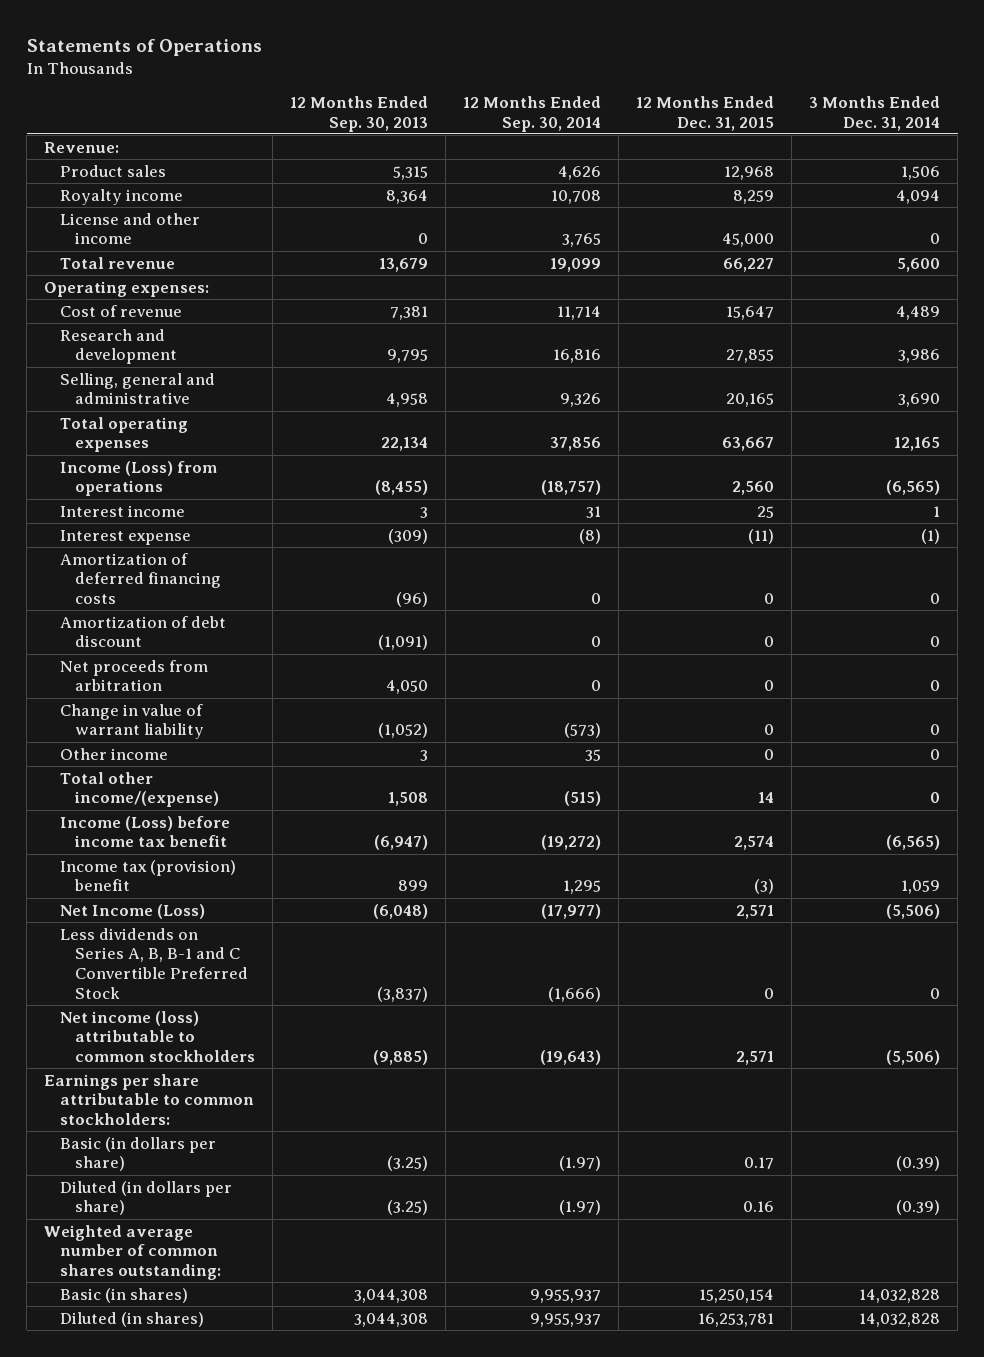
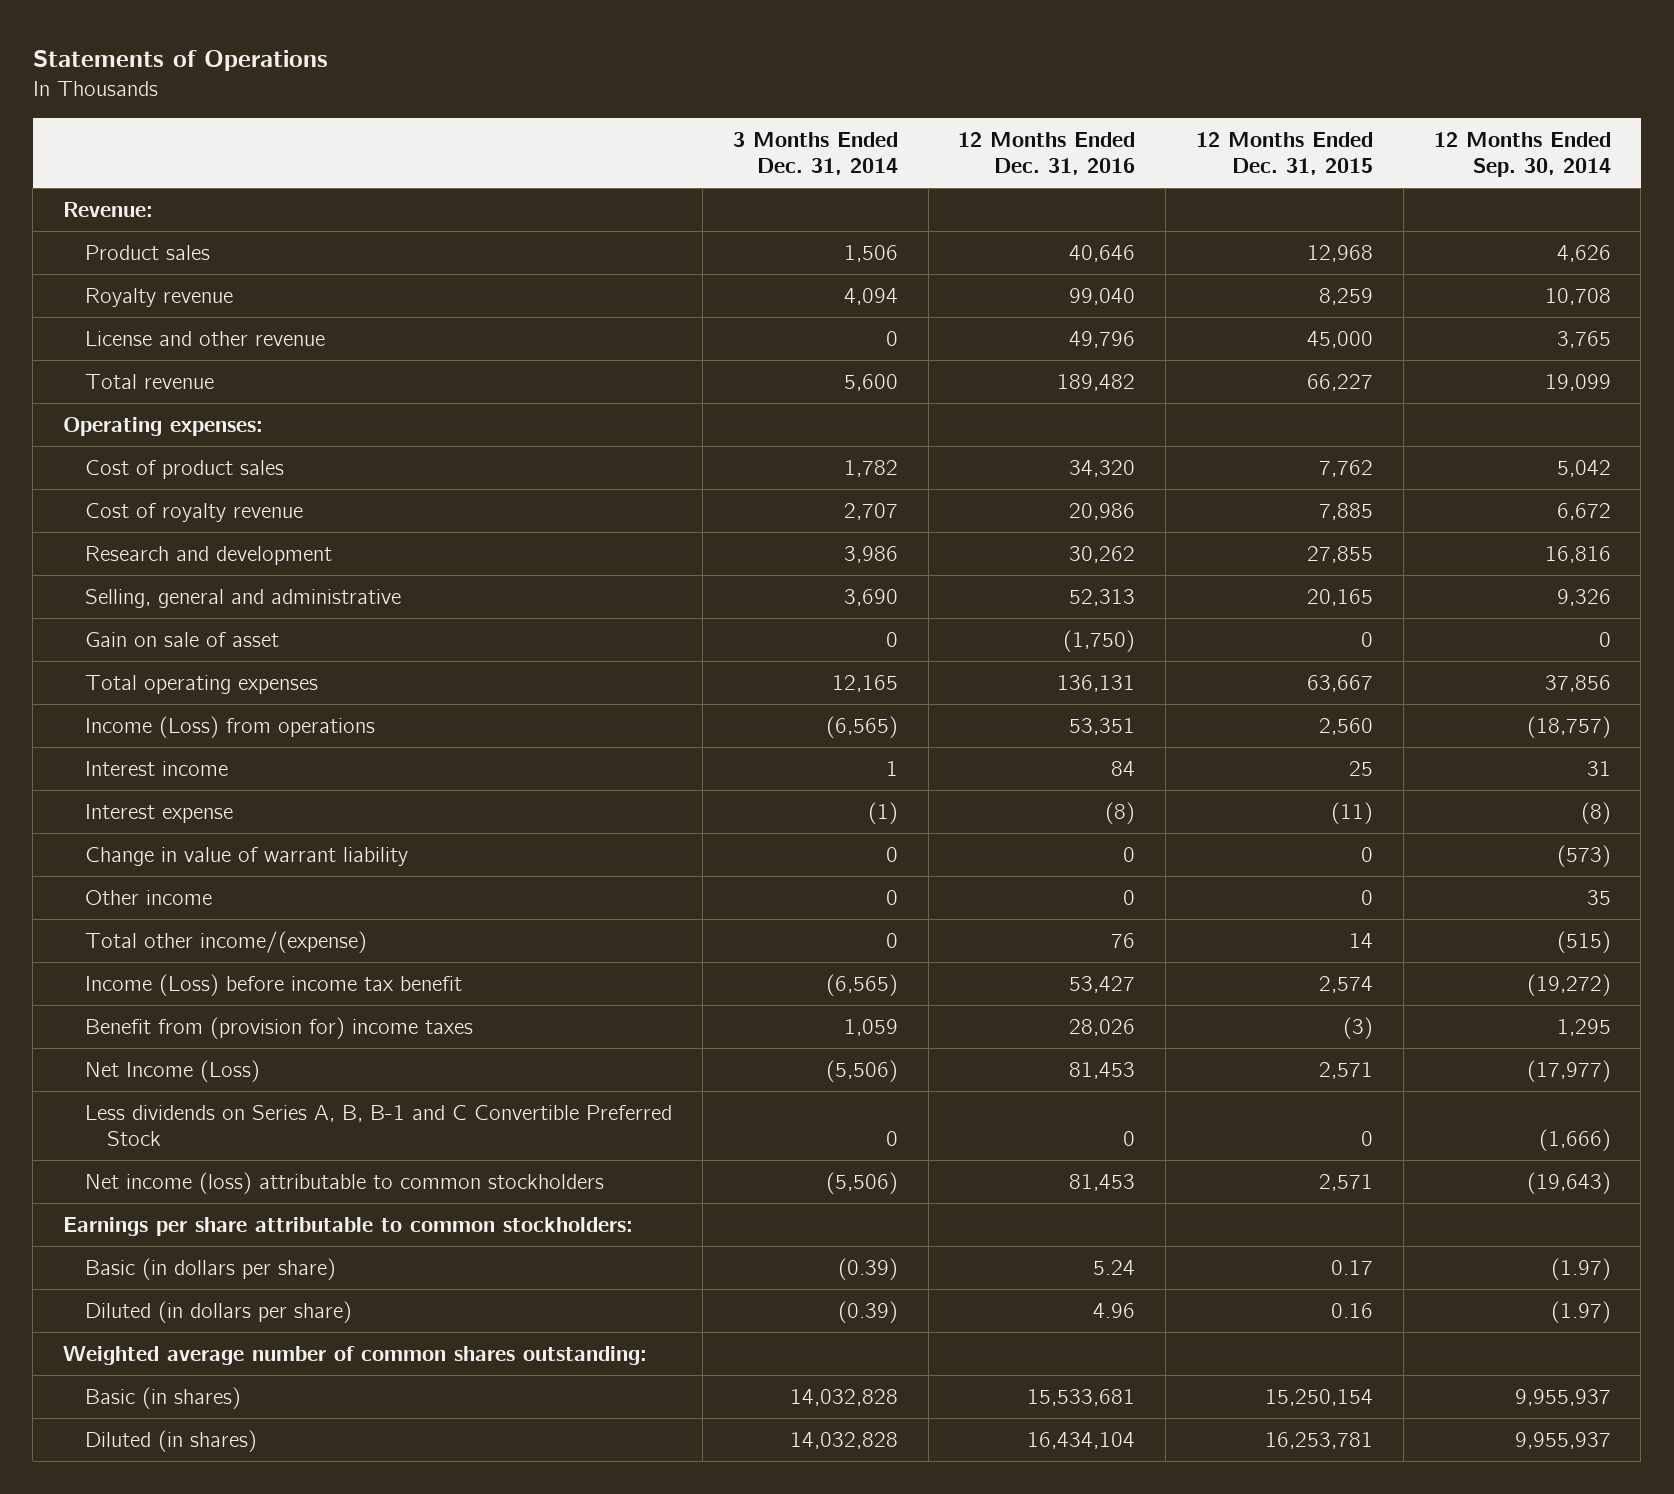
[290,95,429,132] 12 Months Ended Sep. 30, 2013 -> none
none -> [958,131,1136,175] 12 Months Ended Dec. 31, 2016
[59,188,183,205] Royalty income -> [85,288,234,308] Royalty revenue
[59,212,200,245] License and other income -> [85,331,326,347] License and other revenue
none -> [85,460,285,480] Cost of product sales
[59,304,182,317] Cost of revenue -> [85,503,304,523] Cost of royalty revenue
[557,305,602,320] 11,714 -> [1556,503,1611,521] 6,672
[726,305,775,320] 15,647 -> [1319,503,1374,521] 7,885
[896,305,941,320] 4,489 -> [843,503,898,521] 2,707
none -> [85,632,280,648] Gain on sale of asset
[59,552,222,605] Amortization of deferred financing costs -> none
[59,615,226,648] Amortization of debt discount -> none
[59,659,208,692] Net proceeds from arbitration -> none
[59,859,236,892] Income tax (provision) benefit -> [85,1017,474,1040] Benefit from (provision for) income taxes

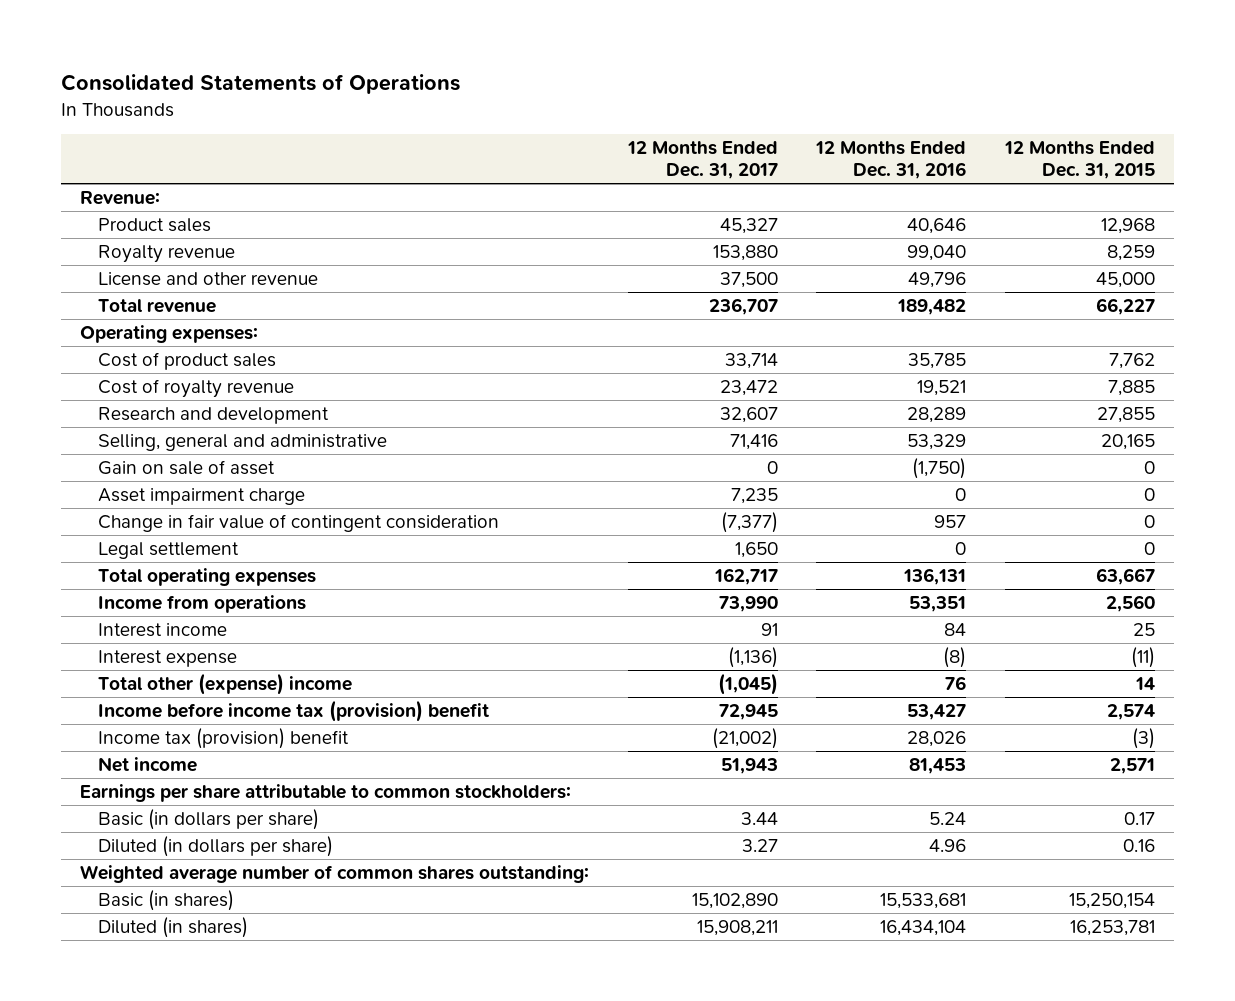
[32,49,328,71] Statements of Operations -> [60,74,460,95] Consolidated Statements of Operations
[732,131,898,175] 3 Months Ended Dec. 31, 2014 -> none
[1433,131,1611,177] 12 Months Ended Sep. 30, 2014 -> none
none -> [626,141,778,180] 12 Months Ended Dec. 31, 2017
[1069,460,1136,478] 34,320 -> [908,352,967,369] 35,785
[1069,503,1136,521] 20,986 -> [917,379,967,396] 19,521
[1069,546,1136,564] 30,262 -> [907,406,967,423] 28,289
[1069,589,1136,607] 52,313 -> [907,433,967,450] 53,329
none -> [98,487,306,505] Asset impairment charge
none -> [98,513,500,532] Change in fair value of contingent consideration
none -> [98,541,240,559] Legal settlement
[85,716,376,739] Income (Loss) from operations -> [98,594,307,613] Income from operations
[85,847,409,867] Change in value of warrant liability -> none
[85,890,213,906] Other income -> none
[85,1105,673,1147] Less dividends on Series A, B, B-1 and C Convertible Preferred Stock -> none
[85,1172,605,1195] Net income (loss) attributable to common stockholders -> none
[85,931,368,954] Total other income/(expense) -> [98,672,353,695] Total other (expense) income
[85,974,463,997] Income (Loss) before income tax benefit -> [98,699,490,722] Income before income tax (provision) benefit
[85,1017,474,1040] Benefit from (provision for) income taxes -> [98,727,350,749] Income tax (provision) benefit
[85,1060,261,1083] Net Income (Loss) -> [98,756,198,772] Net income

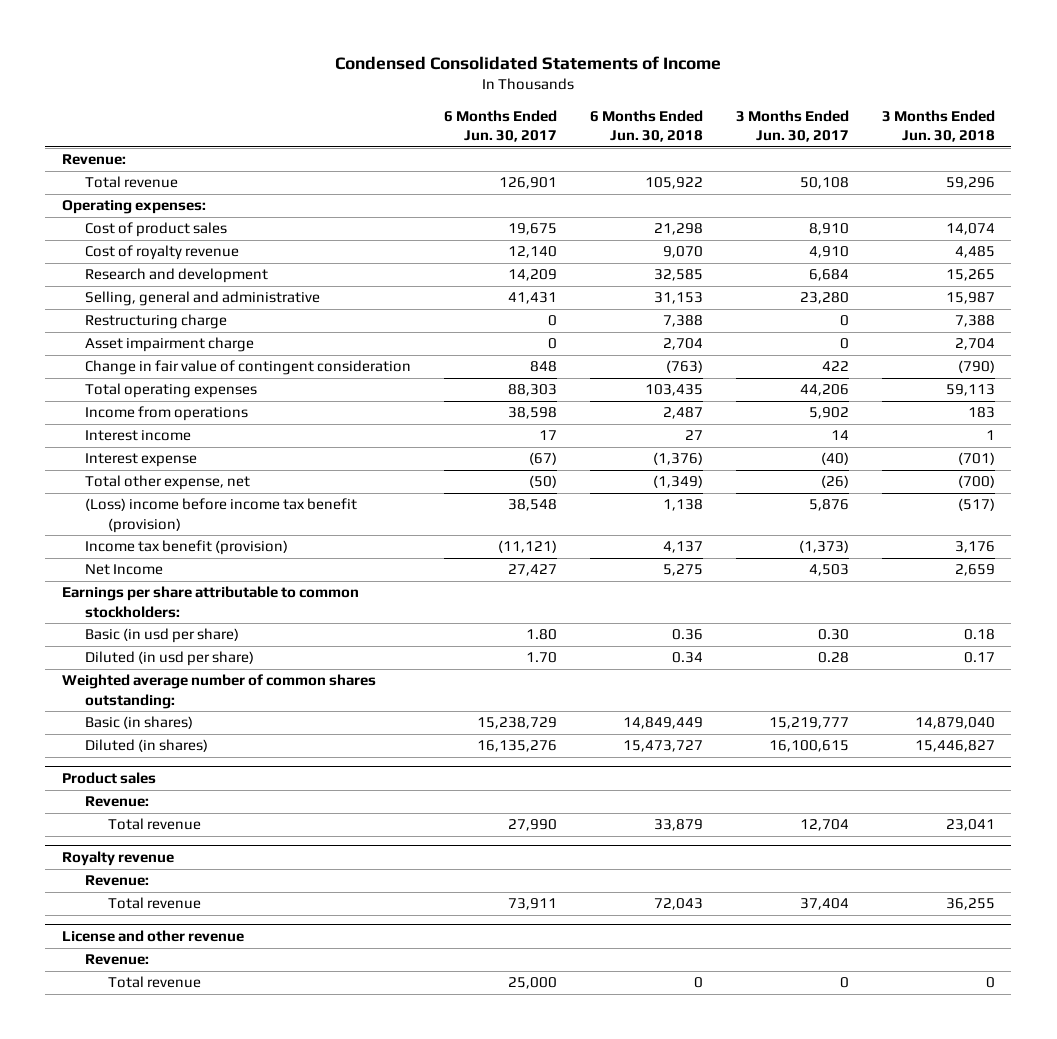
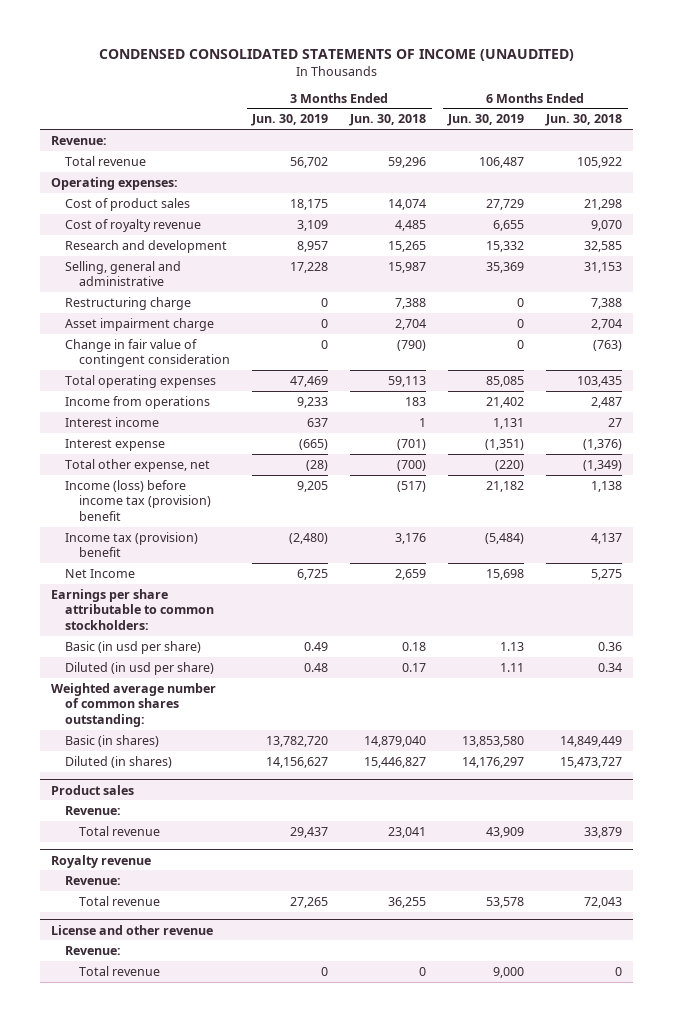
[335,55,722,70] Condensed Consolidated Statements of Income -> [98,49,574,62] CONDENSED CONSOLIDATED STATEMENTS OF INCOME (UNAUDITED)
[444,110,558,143] 6 Months Ended Jun. 30, 2017 -> none
[736,110,850,143] 3 Months Ended Jun. 30, 2017 -> none
none -> [251,114,329,127] Jun. 30, 2019
none -> [447,114,525,127] Jun. 30, 2019
[85,498,358,533] (Loss) income before income tax benefit (provision) -> [65,479,212,522] Income (loss) before income tax (provision) benefit
[85,540,289,556] Income tax benefit (provision) -> [65,531,199,558] Income tax (provision) benefit

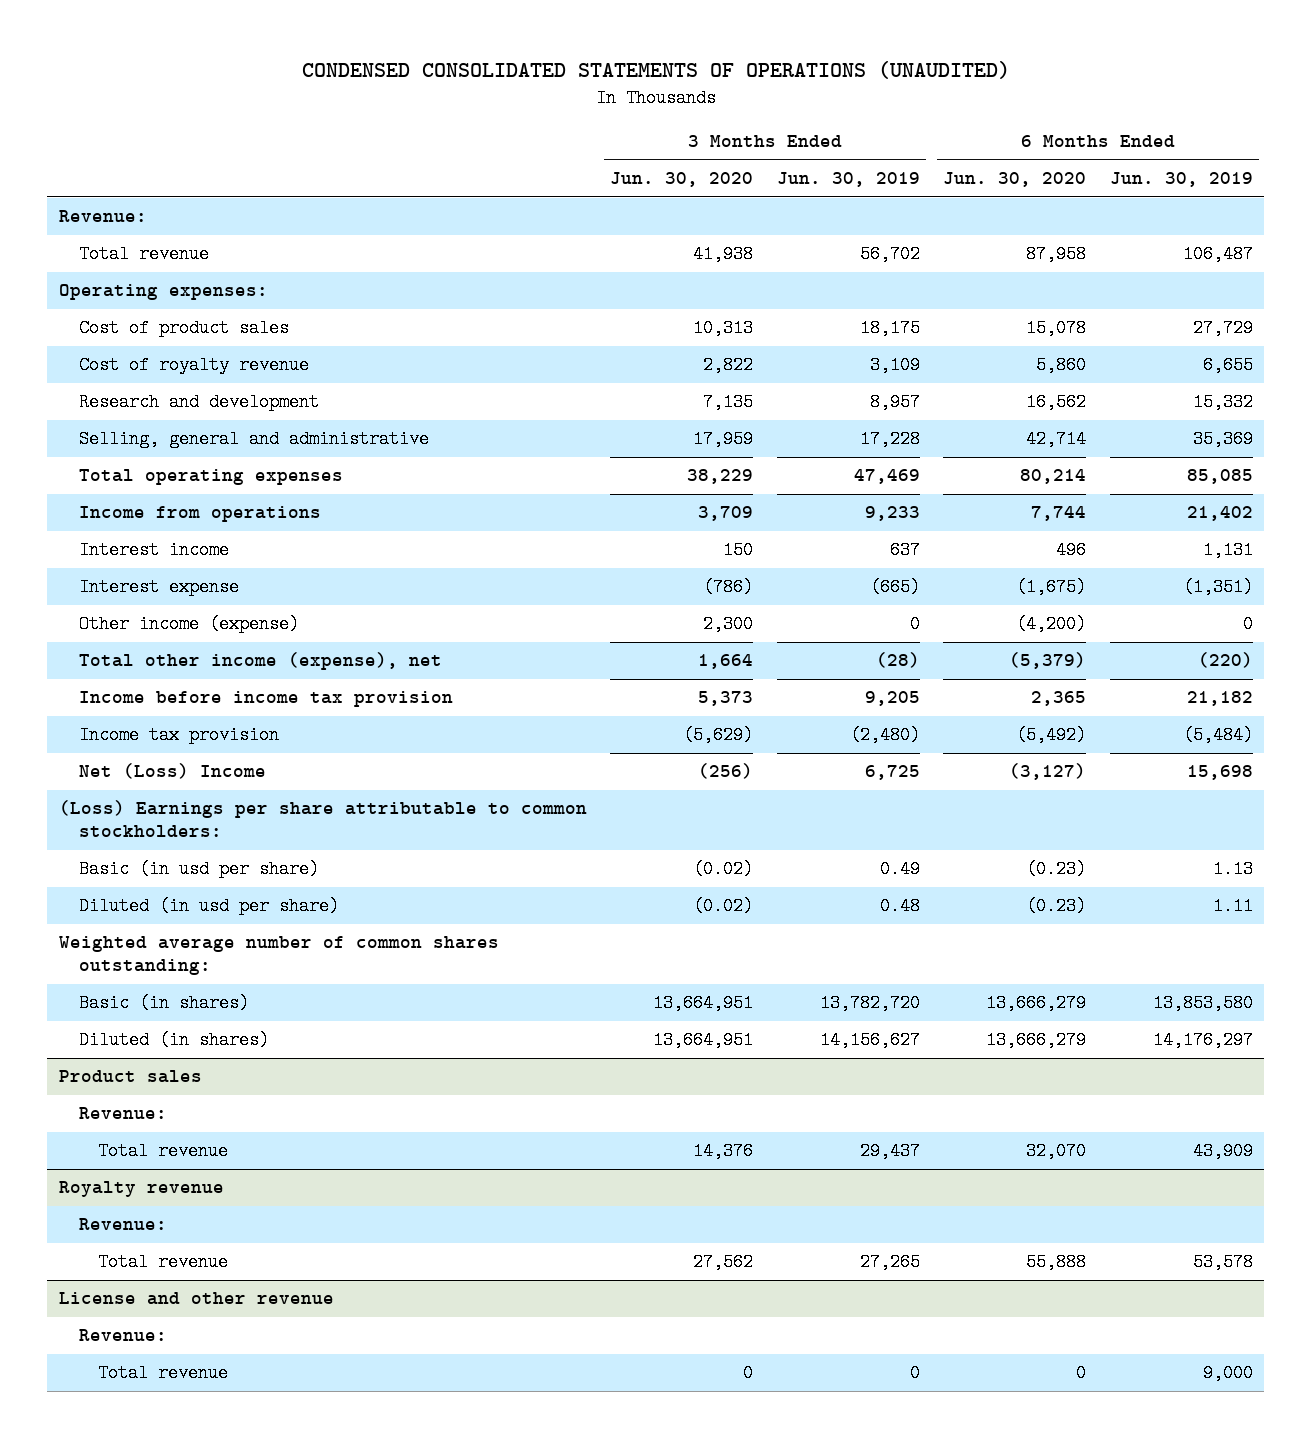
[98,49,574,62] CONDENSED CONSOLIDATED STATEMENTS OF INCOME (UNAUDITED) -> [301,61,1010,80] CONDENSED CONSOLIDATED STATEMENTS OF OPERATIONS (UNAUDITED)
[349,114,427,127] Jun. 30, 2018 -> none
[545,114,623,127] Jun. 30, 2018 -> none
none -> [610,172,754,188] Jun. 30, 2020
none -> [943,172,1087,188] Jun. 30, 2020
[65,296,192,310] Restructuring charge -> none
[65,317,215,331] Asset impairment charge -> none
[65,338,231,368] Change in fair value of contingent consideration -> none
none -> [78,615,299,634] Other income (expense)
[65,458,211,472] Total other expense, net -> [78,652,442,671] Total other income (expense), net
[65,479,212,522] Income (loss) before income tax (provision) benefit -> [78,691,453,708] Income before income tax provision
[65,531,199,558] Income tax (provision) benefit -> [78,726,279,745] Income tax provision
[65,568,136,578] Net Income -> [78,763,266,780] Net (Loss) Income
[51,588,215,631] Earnings per share attributable to common stockholders: -> [58,800,587,838] (Loss) Earnings per share attributable to common stockholders:

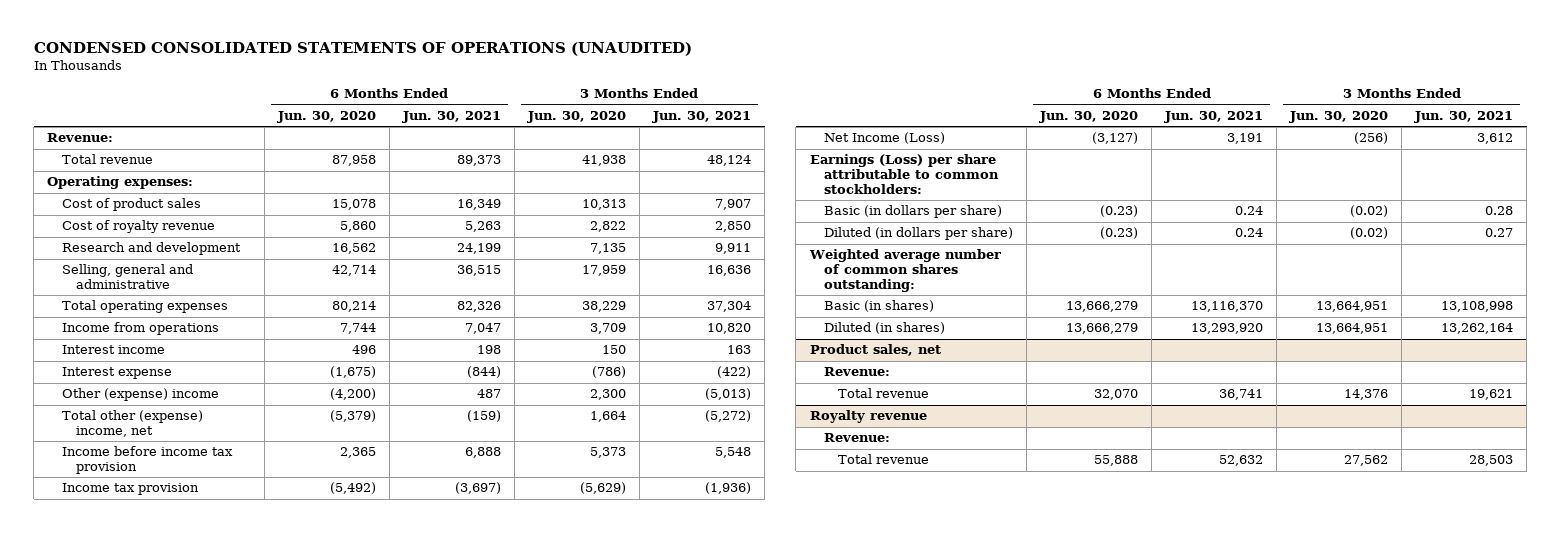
[776,172,920,188] Jun. 30, 2019 -> none
[1109,172,1253,188] Jun. 30, 2019 -> none
none -> [401,110,501,123] Jun. 30, 2021
none -> [651,110,751,123] Jun. 30, 2021
[78,615,299,634] Other income (expense) -> [61,388,219,402] Other (expense) income
[78,652,442,671] Total other income (expense), net -> [61,410,203,438] Total other (expense) income, net
[78,763,266,780] Net (Loss) Income -> [823,132,945,145] Net Income (Loss)
[58,800,587,838] (Loss) Earnings per share attributable to common stockholders: -> [809,154,999,194] Earnings (Loss) per share attributable to common stockholders:
[78,860,319,879] Basic (in usd per share) -> [823,205,1002,219] Basic (in dollars per share)
[78,897,339,916] Diluted (in usd per share) -> [823,227,1013,241] Diluted (in dollars per share)
[58,1070,202,1084] Product sales -> [809,344,941,357] Product sales, net
[58,1292,334,1306] License and other revenue -> none
[78,1329,167,1342] Revenue: -> none
[98,1364,229,1383] Total revenue -> none

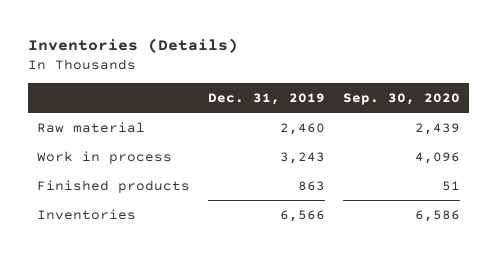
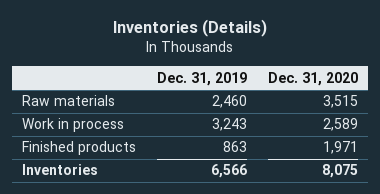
[342,93,460,106] Sep. 30, 2020 -> none
none -> [267,71,358,86] Dec. 31, 2020
[36,121,145,133] Raw material -> [22,95,116,107] Raw materials

